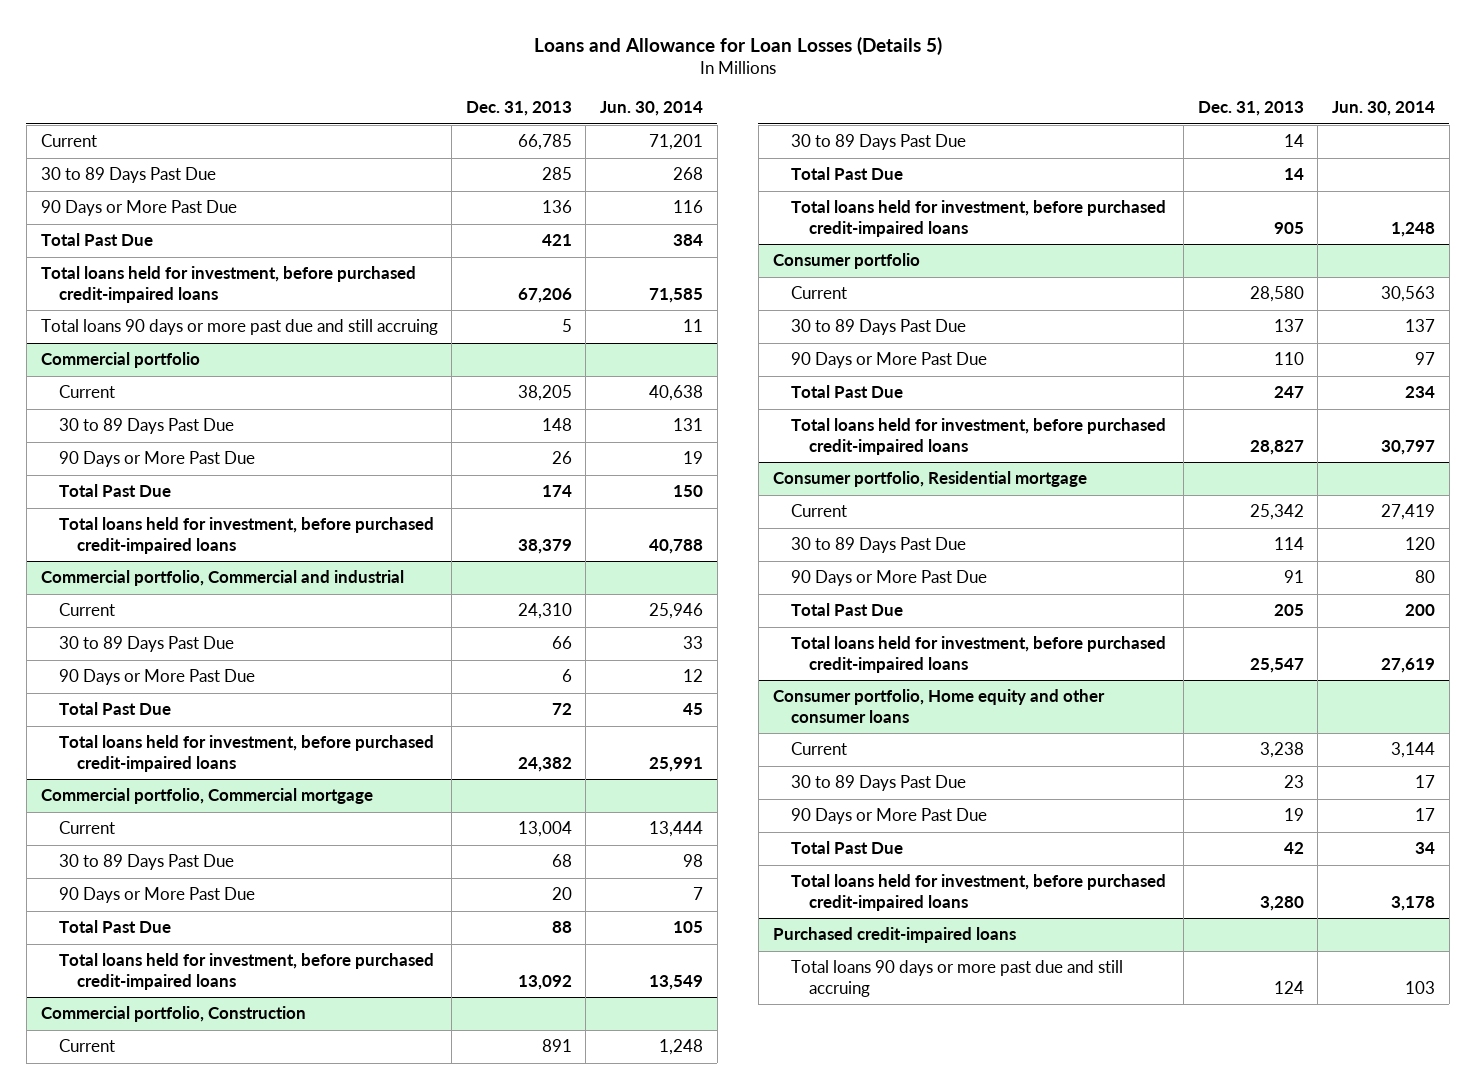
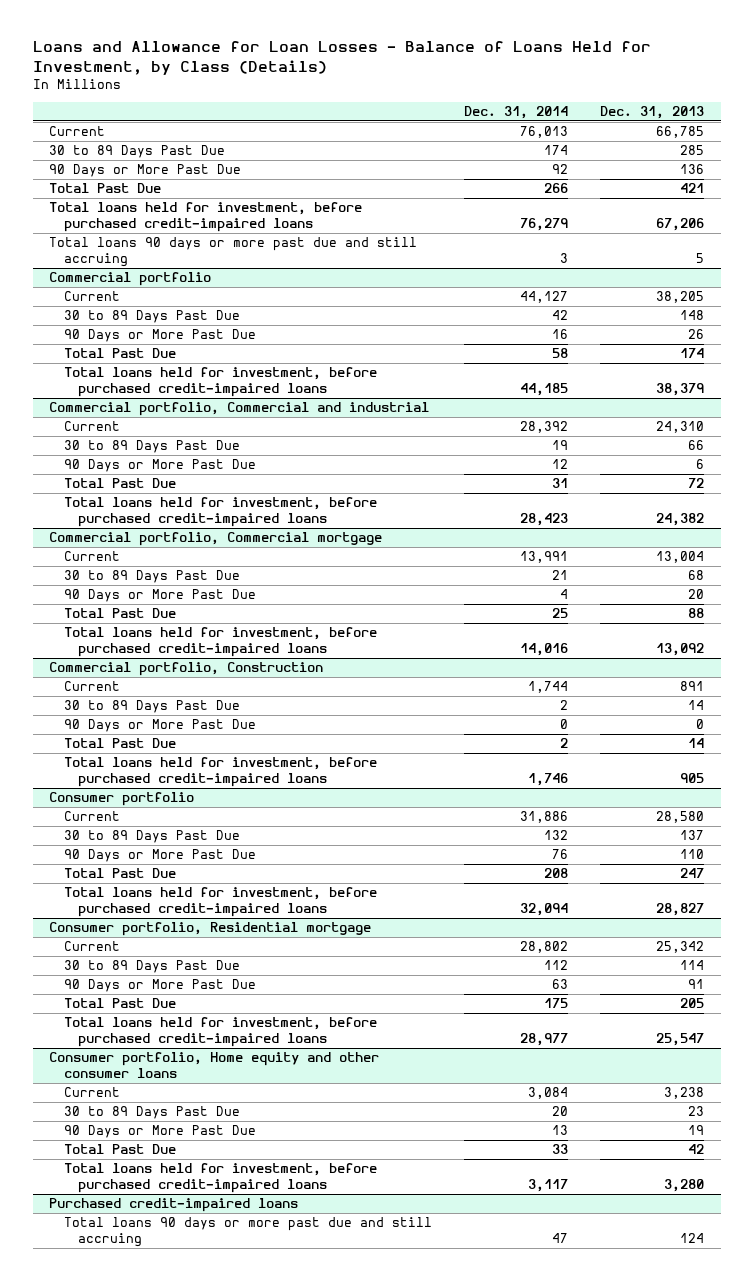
[533,37,942,56] Loans and Allowance for Loan Losses (Details 5) -> [32,41,651,75] Loans and Allowance for Loan Losses - Balance of Loans Held for Investment, by Class (Details)
[599,101,703,117] Jun. 30, 2014 -> none
none -> [464,105,569,119] Dec. 31, 2014
none -> [63,719,256,733] 90 Days or More Past Due

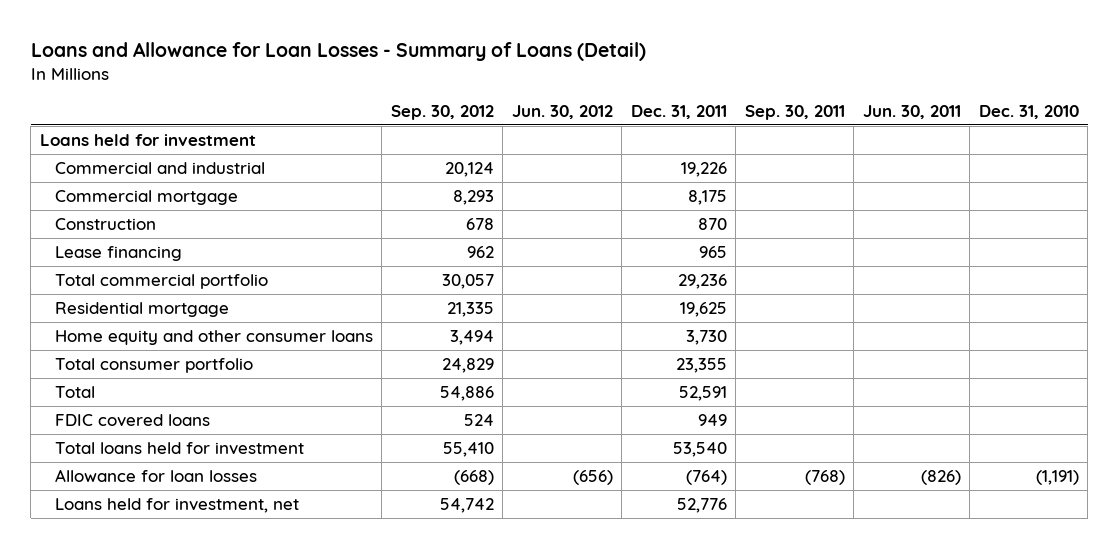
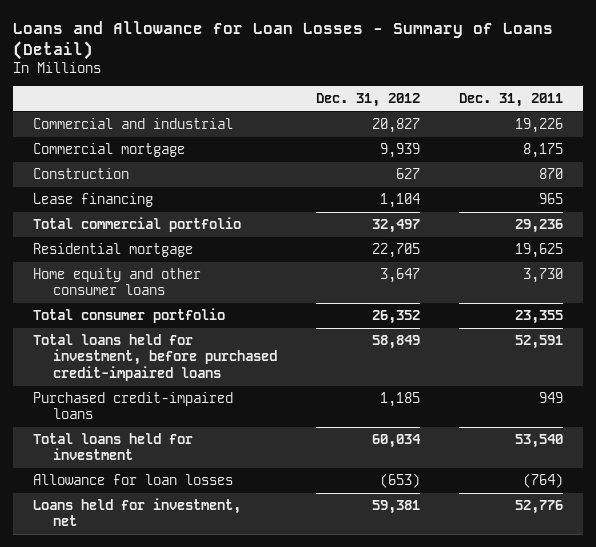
[390,104,494,120] Sep. 30, 2012 -> none
[511,104,613,119] Jun. 30, 2012 -> none
[744,104,845,120] Sep. 30, 2011 -> none
[862,104,961,119] Jun. 30, 2011 -> none
[978,104,1079,119] Dec. 31, 2010 -> none
none -> [316,92,421,107] Dec. 31, 2012
[39,134,256,147] Loans held for investment -> none
[54,386,95,399] Total -> [32,333,278,382] Total loans held for investment, before purchased credit-impaired loans
[54,414,210,428] FDIC covered loans -> [32,391,233,420] Purchased credit-impaired loans

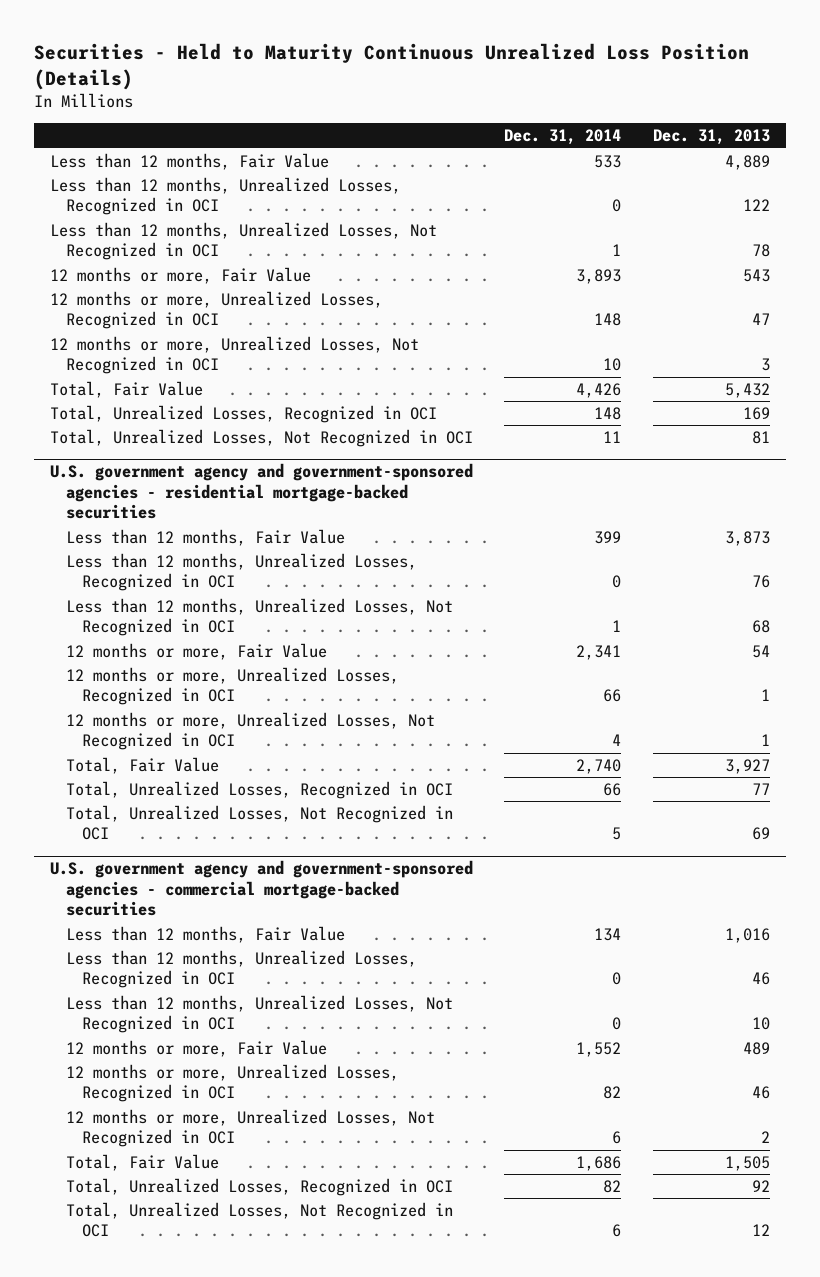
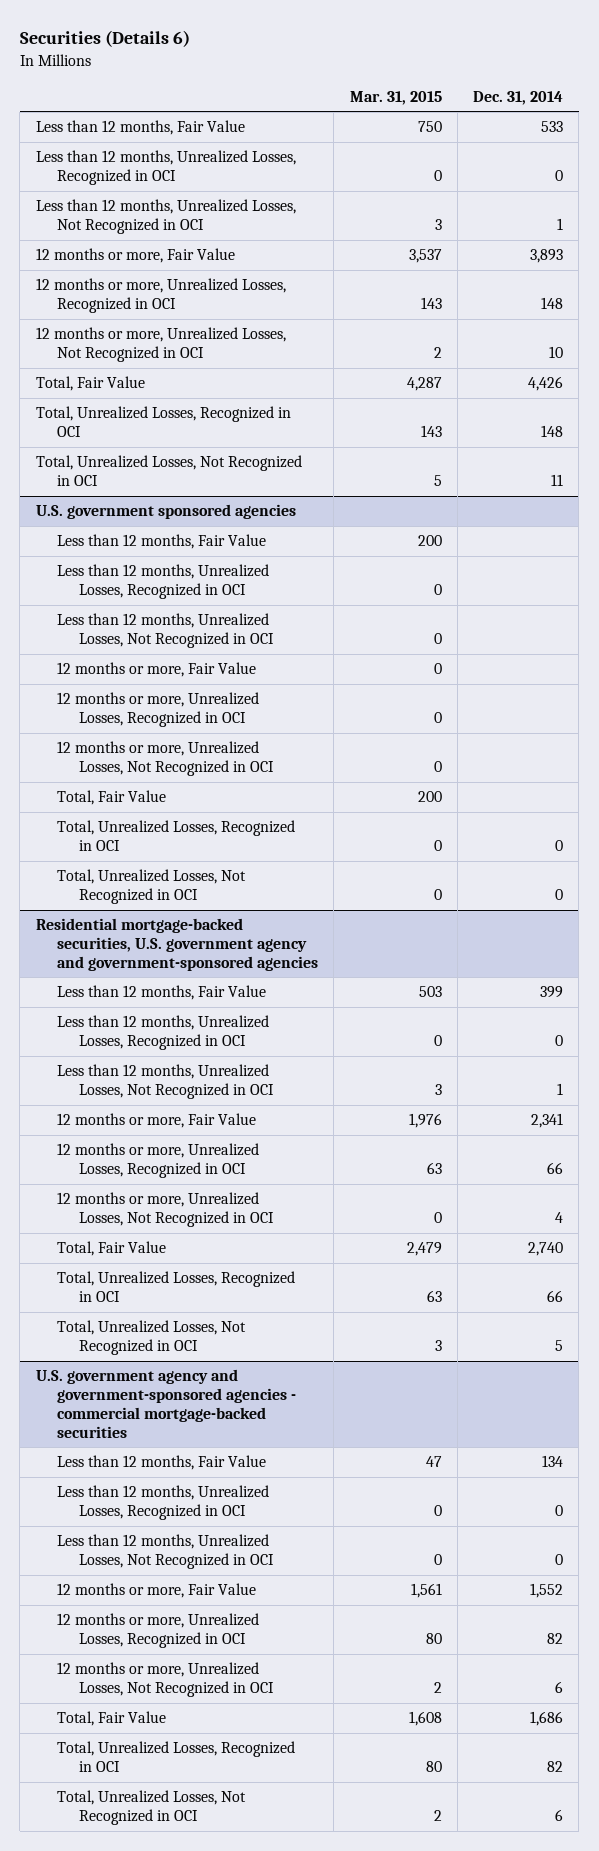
[33,43,749,90] Securities - Held to Maturity Continuous Unrealized Loss Position (Details) -> [19,30,190,48] Securities (Details 6)
[653,129,771,146] Dec. 31, 2013 -> none
none -> [349,90,442,105] Mar. 31, 2015
none -> [35,504,296,520] U.S. government sponsored agencies
none -> [57,534,267,550] Less than 12 months, Fair Value
none -> [57,564,270,600] Less than 12 months, Unrealized Losses, Recognized in OCI
none -> [57,613,274,649] Less than 12 months, Unrealized Losses, Not Recognized in OCI
none -> [57,662,257,678] 12 months or more, Fair Value
none -> [57,692,260,728] 12 months or more, Unrealized Losses, Recognized in OCI
none -> [57,741,274,777] 12 months or more, Unrealized Losses, Not Recognized in OCI
none -> [57,790,167,806] Total, Fair Value
none -> [57,820,296,852] Total, Unrealized Losses, Recognized in OCI
none -> [57,869,247,905] Total, Unrealized Losses, Not Recognized in OCI
[49,463,473,520] U.S. government agency and government-sponsored agencies - residential mortgage-backed securities -> [35,918,319,971] Residential mortgage-backed securities, U.S. government agency and government-sponsored agencies

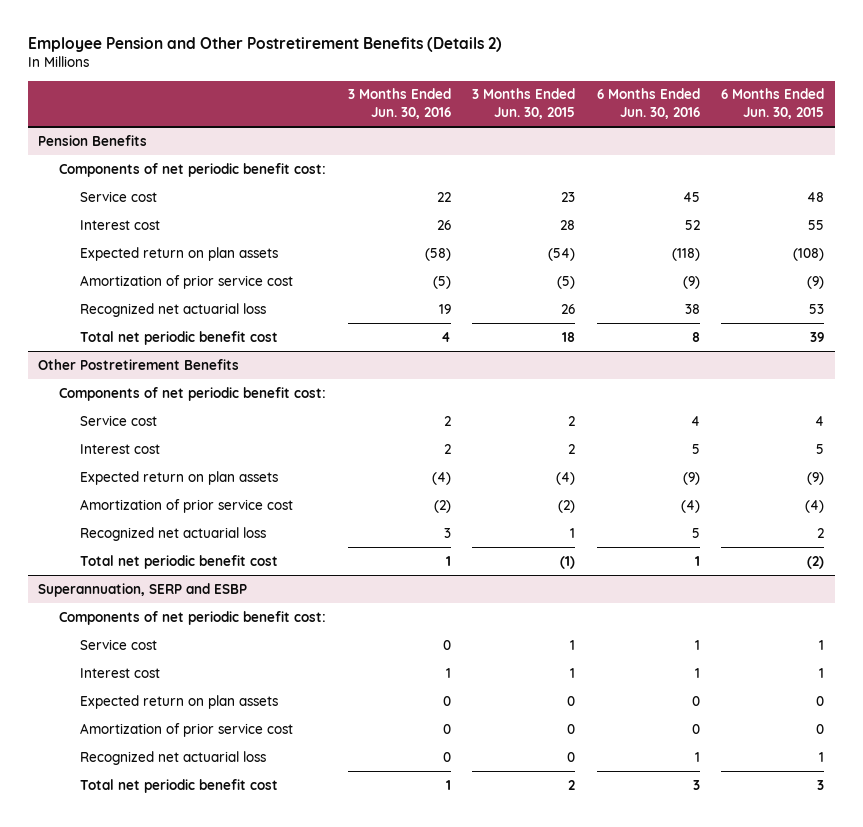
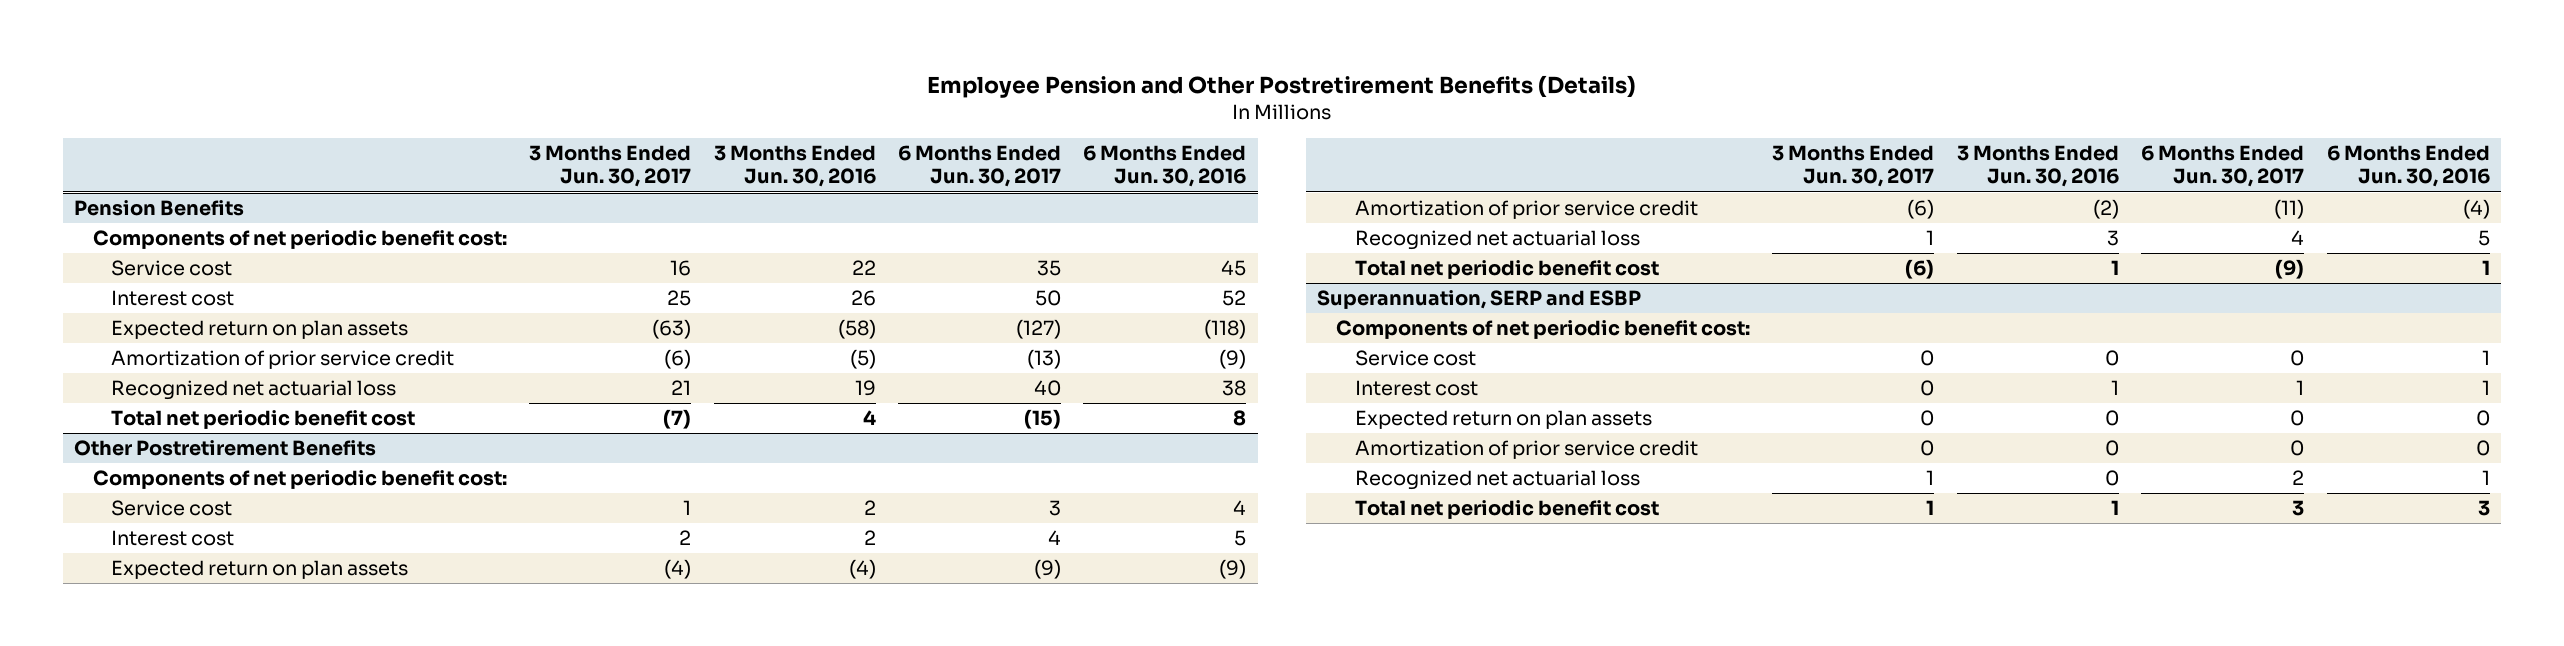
[27,36,502,52] Employee Pension and Other Postretirement Benefits (Details 2) -> [926,74,1636,98] Employee Pension and Other Postretirement Benefits (Details)
[472,88,576,119] 3 Months Ended Jun. 30, 2015 -> none
[721,88,825,119] 6 Months Ended Jun. 30, 2015 -> none
none -> [529,145,692,188] 3 Months Ended Jun. 30, 2017
none -> [897,145,1061,188] 6 Months Ended Jun. 30, 2017
[79,274,293,289] Amortization of prior service cost -> [111,350,455,370] Amortization of prior service credit
[79,498,293,513] Amortization of prior service cost -> [1354,200,1698,220] Amortization of prior service credit
[79,722,293,737] Amortization of prior service cost -> [1354,440,1698,460] Amortization of prior service credit

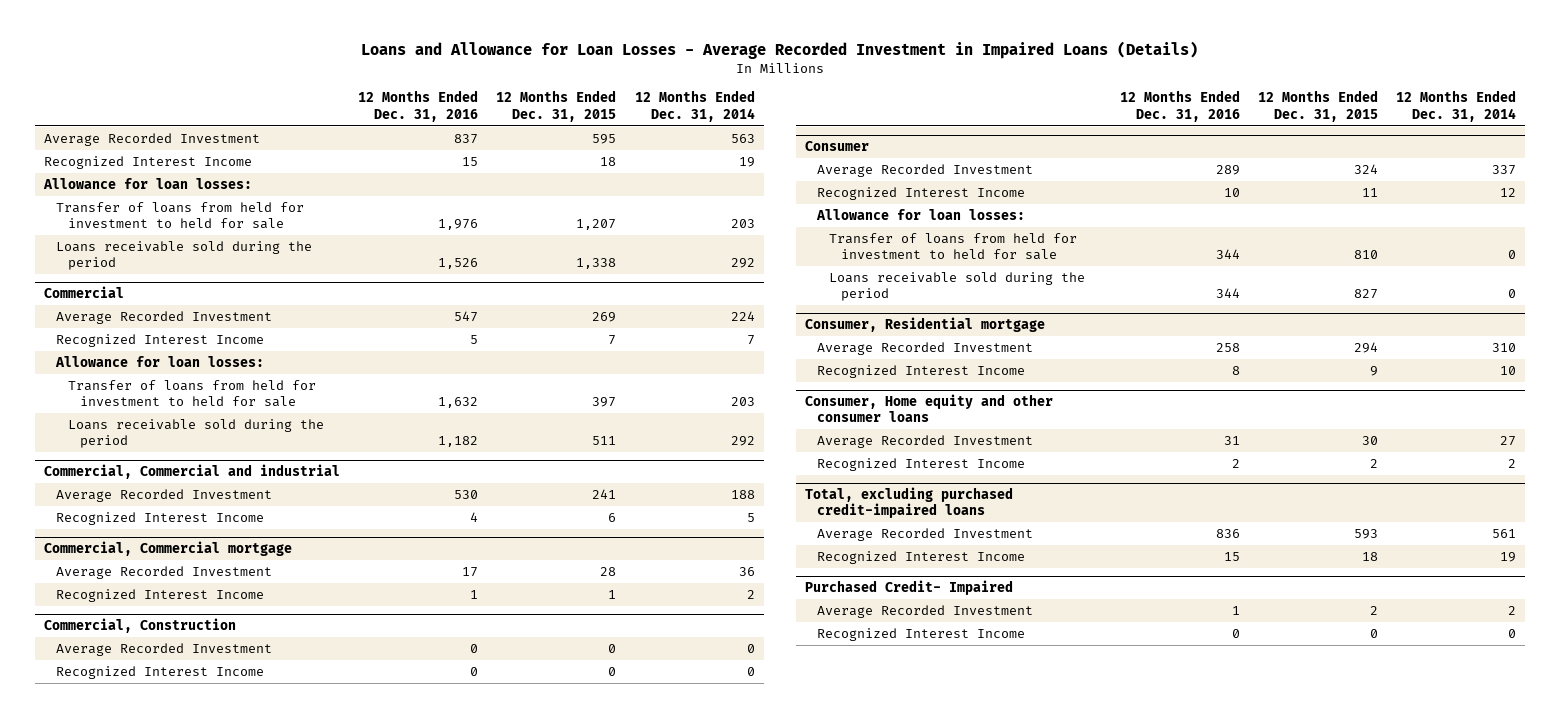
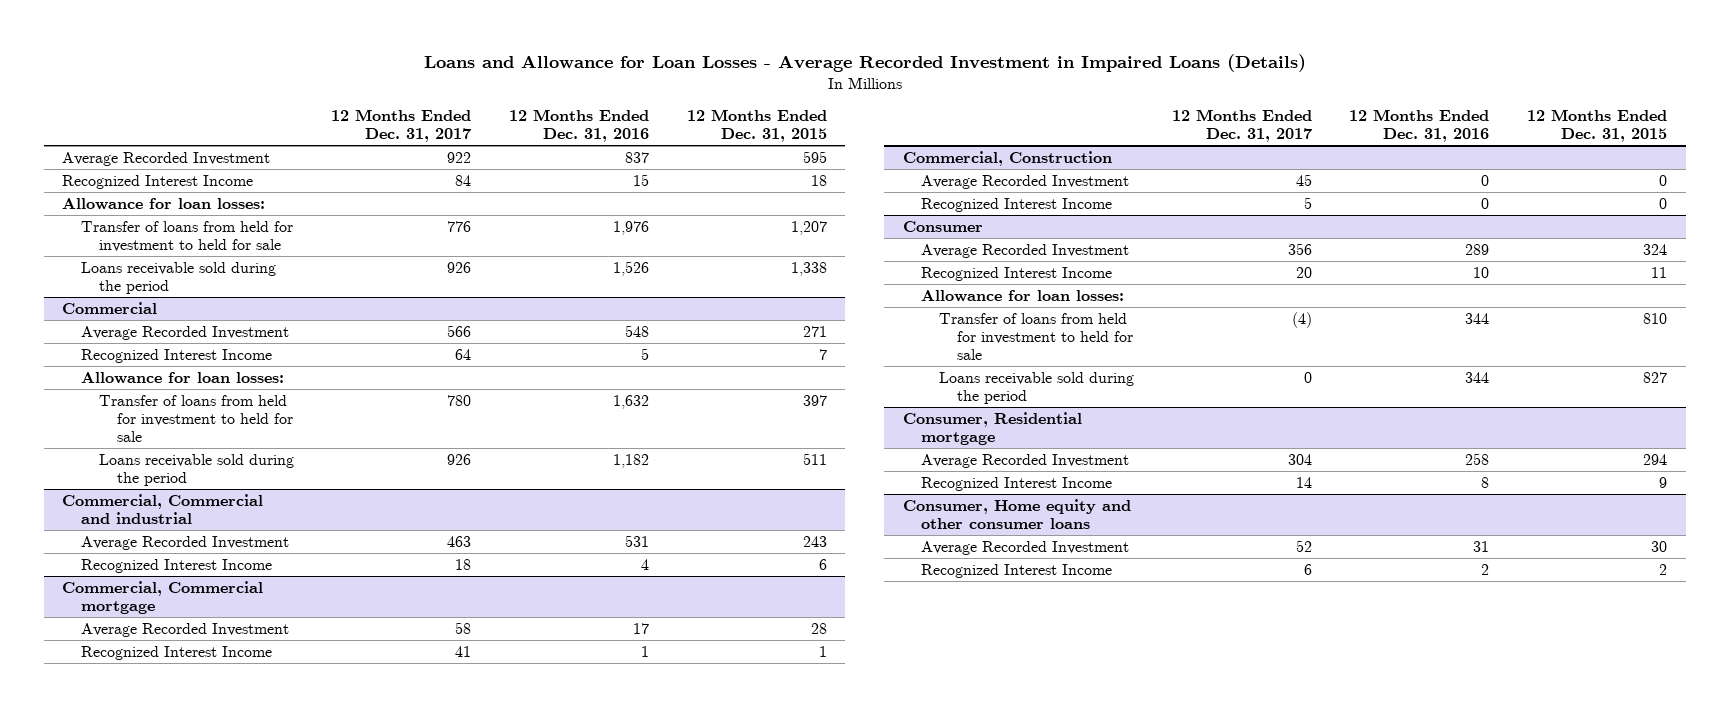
[634,90,755,122] 12 Months Ended Dec. 31, 2014 -> none
none -> [331,108,472,142] 12 Months Ended Dec. 31, 2017
[454,311,479,323] 547 -> [624,324,649,337] 548
[592,312,617,323] 269 -> [802,325,827,337] 271
[454,490,479,500] 530 -> [624,534,649,547] 531
[592,489,617,500] 241 -> [802,535,827,547] 243
[805,487,1014,519] Total, excluding purchased credit-impaired loans -> none
[817,528,1034,542] Average Recorded Investment -> none
[817,551,1026,565] Recognized Interest Income -> none
[805,580,1014,596] Purchased Credit- Impaired -> none
[817,605,1034,619] Average Recorded Investment -> none
[817,628,1026,642] Recognized Interest Income -> none

